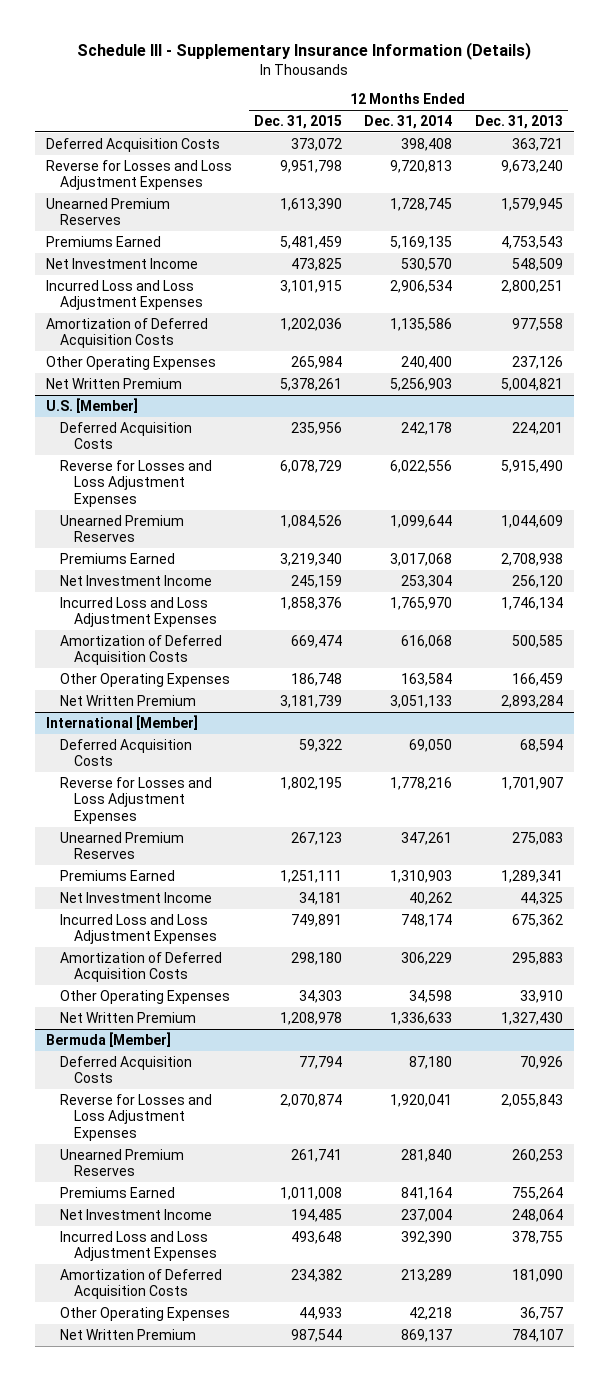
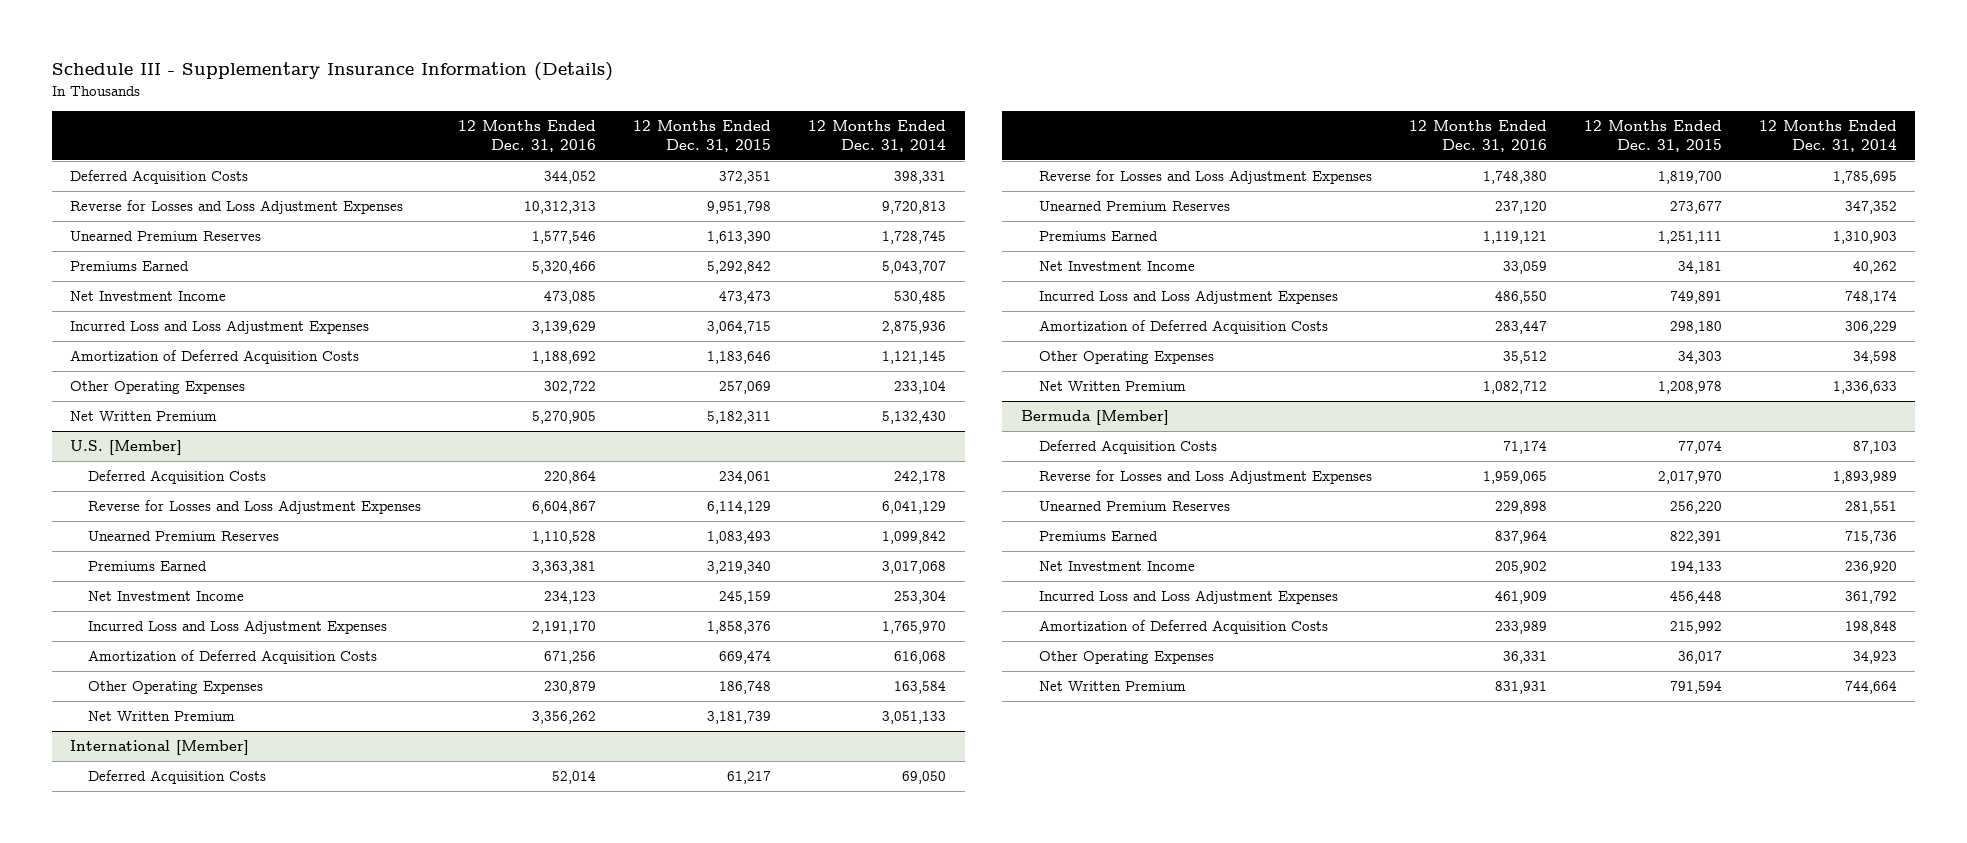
[474,114,563,129] Dec. 31, 2013 -> none
none -> [458,119,597,152] 12 Months Ended Dec. 31, 2016
[291,137,343,151] 373,072 -> [719,171,772,185] 372,351
[401,137,453,151] 398,408 -> [894,171,947,185] 398,331
[280,235,343,249] 5,481,459 -> [707,261,772,275] 5,292,842
[390,235,453,249] 5,169,135 -> [882,261,947,275] 5,043,707
[291,257,343,271] 473,825 -> [719,291,772,305] 473,473
[401,257,453,271] 530,570 -> [894,291,947,305] 530,485
[280,279,343,293] 3,101,915 -> [707,321,772,335] 3,064,715
[390,279,453,293] 2,906,534 -> [882,321,947,335] 2,875,936
[280,317,343,331] 1,202,036 -> [707,351,772,365] 1,183,646
[390,317,453,331] 1,135,586 -> [882,351,947,365] 1,121,145
[291,355,343,369] 265,984 -> [719,381,772,395] 257,069
[401,355,453,369] 240,400 -> [894,381,947,395] 233,104
[280,377,343,391] 5,378,261 -> [707,411,772,425] 5,182,311
[390,377,453,391] 5,256,903 -> [882,411,947,425] 5,132,430
[291,421,343,435] 235,956 -> [719,471,772,485] 234,061
[280,459,343,473] 6,078,729 -> [707,501,772,515] 6,114,129
[390,459,453,473] 6,022,556 -> [882,501,947,515] 6,041,129
[280,514,343,528] 1,084,526 -> [707,531,772,545] 1,083,493
[390,514,453,528] 1,099,644 -> [882,531,947,545] 1,099,842
[299,738,343,752] 59,322 -> [727,771,772,785] 61,217
[280,776,343,790] 1,802,195 -> [1657,171,1722,185] 1,819,700
[390,776,453,790] 1,778,216 -> [1832,171,1897,185] 1,785,695
[291,831,343,845] 267,123 -> [1669,201,1722,215] 273,677
[401,831,453,845] 347,261 -> [1844,201,1897,215] 347,352
[299,1055,343,1069] 77,794 -> [1677,441,1722,455] 77,074
[409,1055,453,1069] 87,180 -> [1852,441,1897,455] 87,103
[280,1093,343,1107] 2,070,874 -> [1657,471,1722,485] 2,017,970
[390,1093,453,1107] 1,920,041 -> [1832,471,1897,485] 1,893,989
[291,1148,343,1162] 261,741 -> [1669,501,1722,515] 256,220
[401,1148,453,1162] 281,840 -> [1844,501,1897,515] 281,551
[280,1186,343,1200] 1,011,008 -> [1669,531,1722,545] 822,391
[401,1186,453,1200] 841,164 -> [1844,531,1897,545] 715,736
[291,1208,343,1222] 194,485 -> [1669,561,1722,575] 194,133
[401,1208,453,1222] 237,004 -> [1844,561,1897,575] 236,920
[291,1230,343,1244] 493,648 -> [1669,591,1722,605] 456,448
[401,1230,453,1244] 392,390 -> [1844,591,1897,605] 361,792
[291,1268,343,1282] 234,382 -> [1669,621,1722,635] 215,992
[401,1268,453,1282] 213,289 -> [1844,621,1897,635] 198,848
[299,1306,343,1320] 44,933 -> [1677,651,1722,665] 36,017
[409,1306,453,1320] 42,218 -> [1852,651,1897,665] 34,923
[291,1328,343,1342] 987,544 -> [1669,681,1722,695] 791,594
[401,1328,453,1342] 869,137 -> [1844,681,1897,695] 744,664

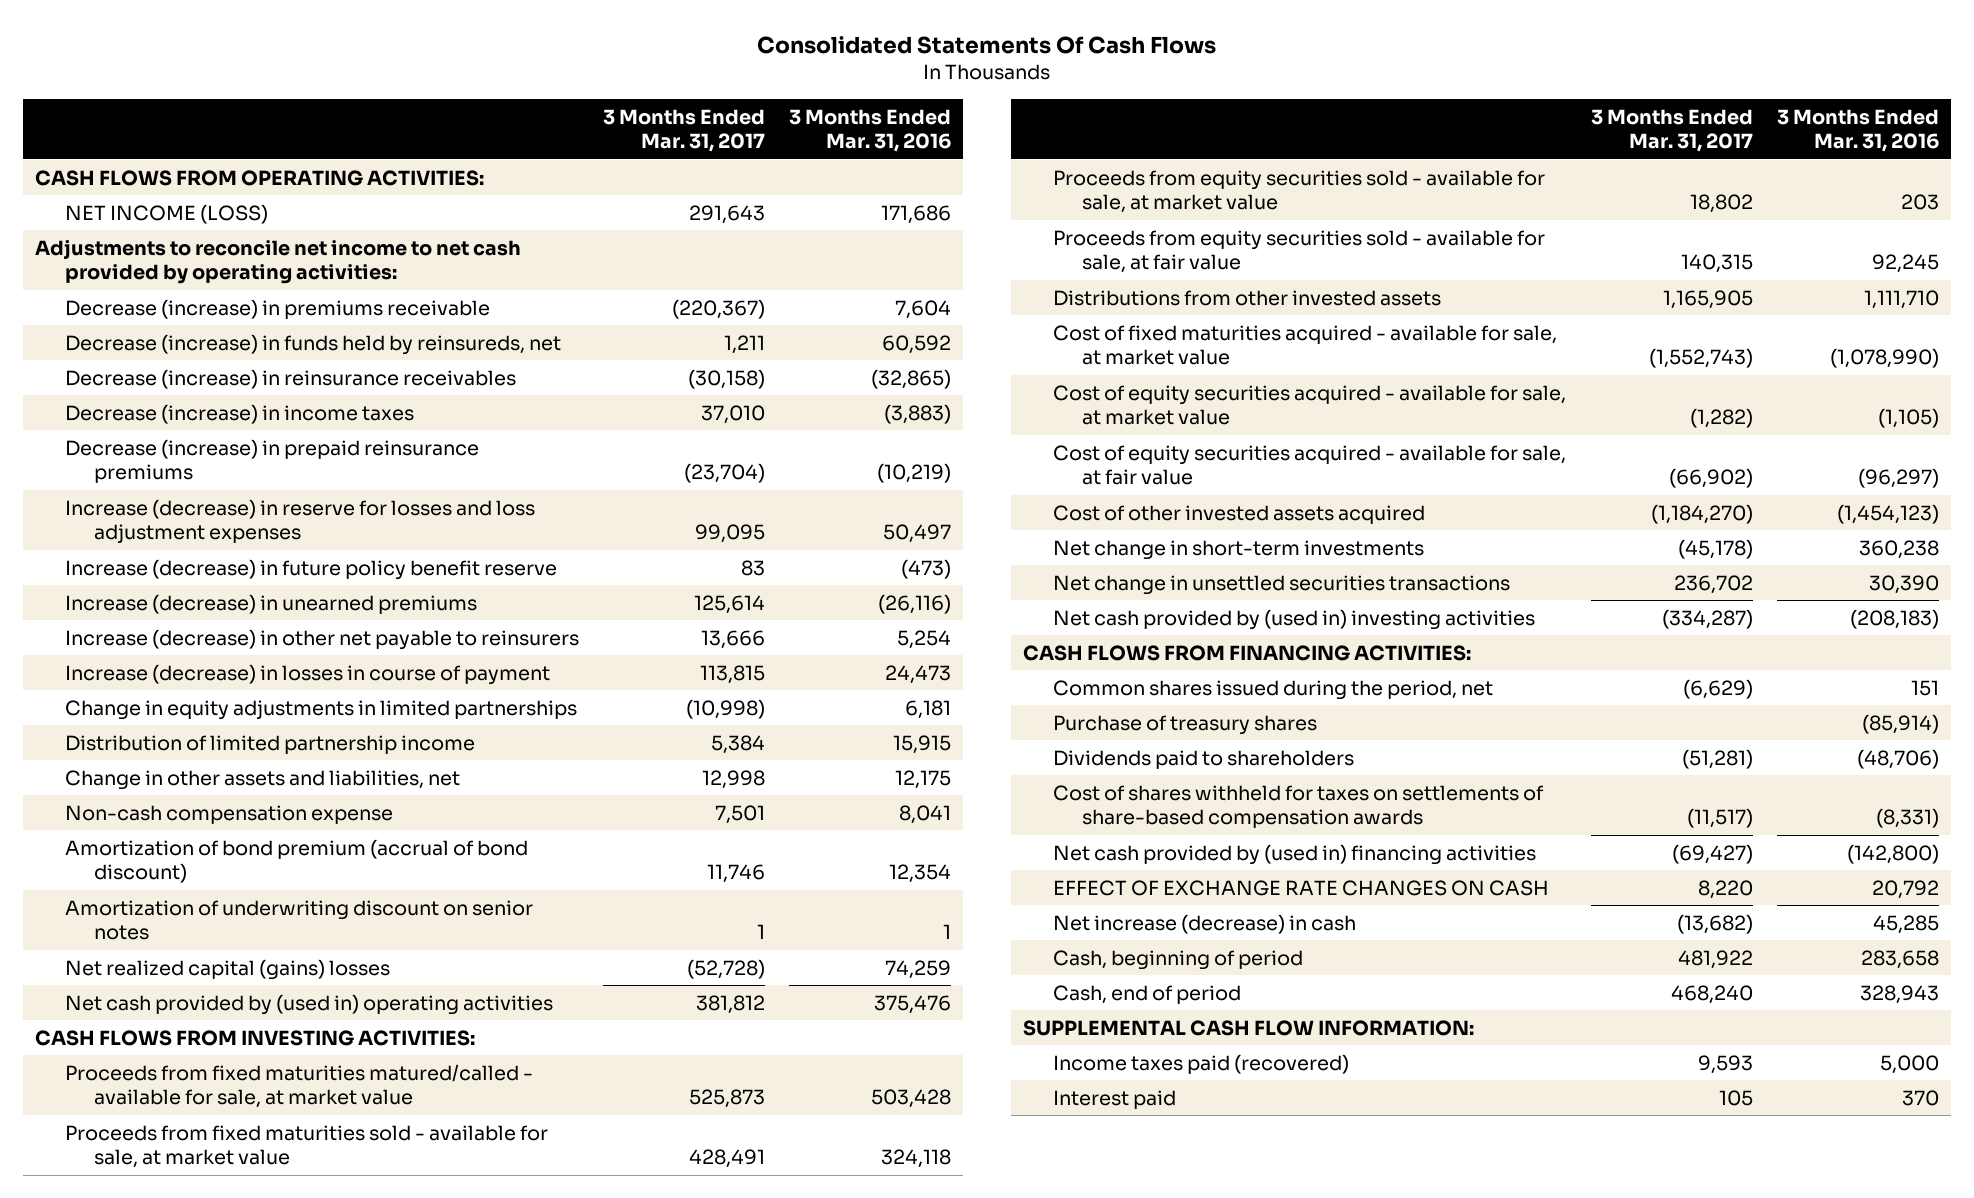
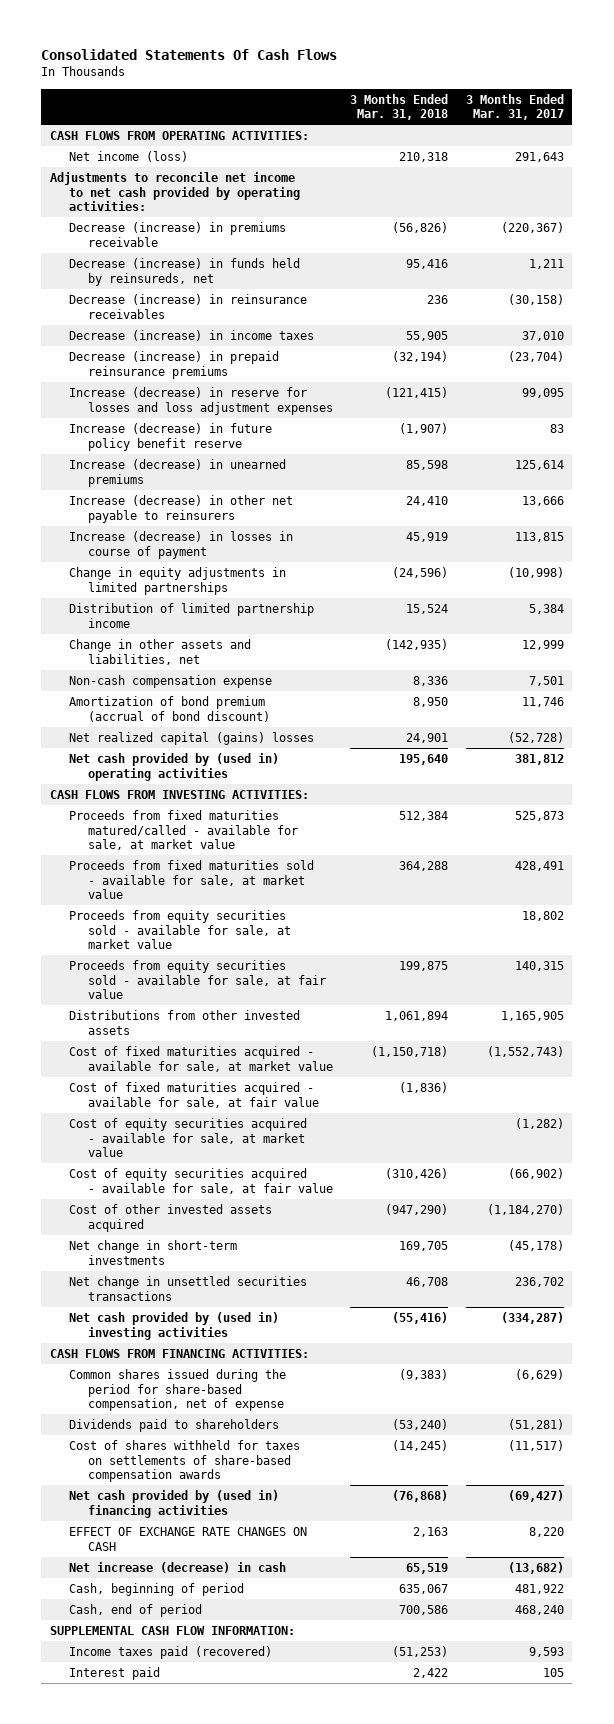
[789,108,952,152] 3 Months Ended Mar. 31, 2016 -> none
none -> [350,93,449,121] 3 Months Ended Mar. 31, 2018
[64,203,268,224] NET INCOME (LOSS) -> [69,150,189,162] Net income (loss)
[701,769,765,789] 12,998 -> [521,639,564,650] 12,999
[64,899,533,941] Amortization of underwriting discount on senior notes -> none
none -> [69,1081,320,1108] Cost of fixed maturities acquired - available for sale, at fair value
[1052,714,1317,735] Purchase of treasury shares -> none
[1052,679,1493,700] Common shares issued during the period, net -> [69,1368,287,1412] Common shares issued during the period for share-based compensation, net of expense

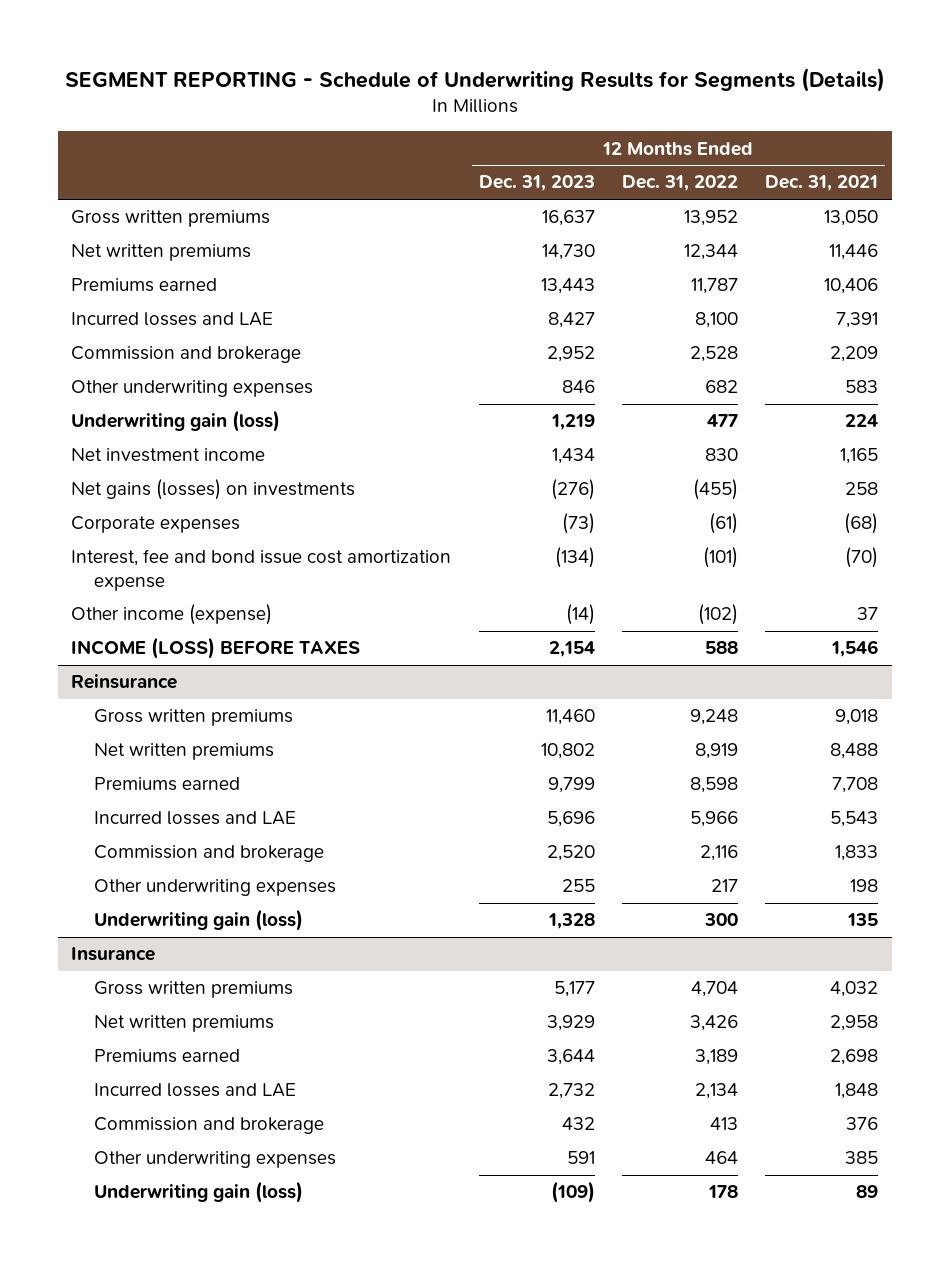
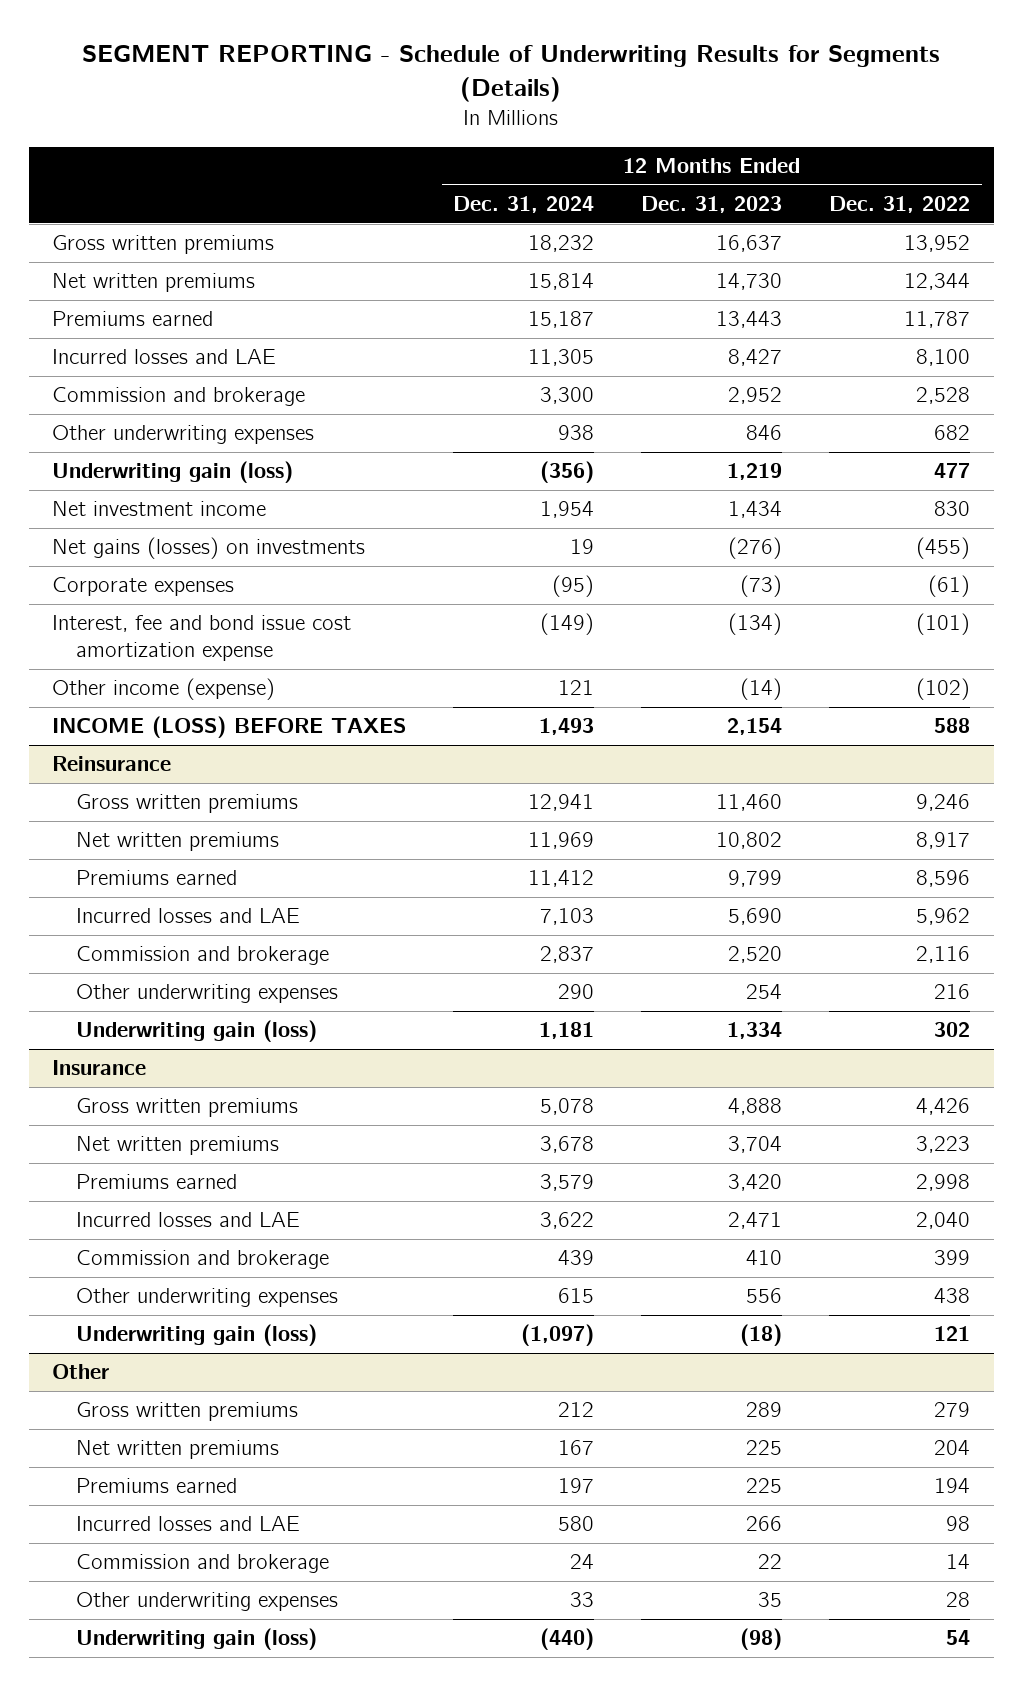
[764,175,878,192] Dec. 31, 2021 -> none
none -> [453,196,595,214] Dec. 31, 2024
[689,709,738,726] 9,248 -> [916,794,971,812] 9,246
[694,743,738,760] 8,919 -> [916,832,971,850] 8,917
[689,777,738,794] 8,598 -> [916,870,971,888] 8,596
[546,811,595,828] 5,696 -> [728,908,783,926] 5,690
[689,811,738,828] 5,966 -> [916,908,971,926] 5,962
[561,879,595,893] 255 -> [746,984,783,1000] 254
[710,879,738,893] 217 -> [934,984,971,1000] 216
[547,913,595,930] 1,328 -> [727,1022,783,1040] 1,334
[703,913,738,927] 300 -> [934,1022,971,1038] 302
[553,981,595,998] 5,177 -> [728,1098,783,1116] 4,888
[690,981,738,998] 4,704 -> [916,1098,971,1116] 4,426
[546,1015,595,1032] 3,929 -> [728,1136,783,1154] 3,704
[689,1015,738,1032] 3,426 -> [916,1136,971,1154] 3,223
[546,1049,595,1066] 3,644 -> [728,1174,783,1192] 3,420
[694,1049,738,1066] 3,189 -> [916,1174,971,1192] 2,998
[547,1083,595,1100] 2,732 -> [728,1212,783,1230] 2,471
[694,1083,738,1100] 2,134 -> [916,1212,971,1230] 2,040
[561,1117,595,1131] 432 -> [746,1250,783,1266] 410
[709,1117,738,1131] 413 -> [934,1250,971,1266] 399
[566,1151,595,1165] 591 -> [746,1288,783,1304] 556
[704,1151,738,1165] 464 -> [934,1288,971,1304] 438
[550,1181,595,1204] (109) -> [740,1324,783,1347] (18)
[707,1185,738,1199] 178 -> [934,1326,971,1342] 121
none -> [52,1364,110,1380] Other
none -> [76,1402,299,1422] Gross written premiums
none -> [76,1440,280,1460] Net written premiums
none -> [76,1478,238,1494] Premiums earned
none -> [76,1516,301,1532] Incurred losses and LAE
none -> [76,1554,330,1574] Commission and brokerage
none -> [76,1592,339,1612] Other underwriting expenses
none -> [76,1628,318,1651] Underwriting gain (loss)

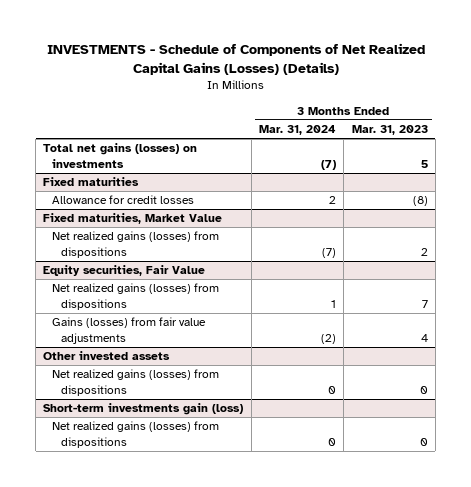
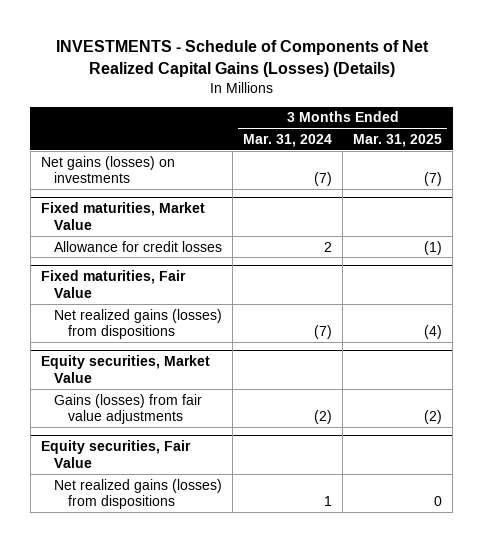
[351,125,428,136] Mar. 31, 2023 -> none
none -> [353,133,443,147] Mar. 31, 2025
[43,177,140,187] Fixed maturities -> none
[52,195,195,205] Allowance for credit losses -> none
[43,143,198,168] Total net gains (losses) on investments -> [40,155,175,184] Net gains (losses) on investments
none -> [54,240,223,252] Allowance for credit losses
none -> [40,269,186,298] Fixed maturities, Fair Value
none -> [40,354,210,383] Equity securities, Market Value
none -> [54,393,203,425] Gains (losses) from fair value adjustments
[52,317,207,344] Gains (losses) from fair value adjustments -> none
[43,351,171,361] Other invested assets -> none
[52,369,220,396] Net realized gains (losses) from dispositions -> none
[43,403,244,416] Short-term investments gain (loss) -> none
[52,421,220,448] Net realized gains (losses) from dispositions -> none

